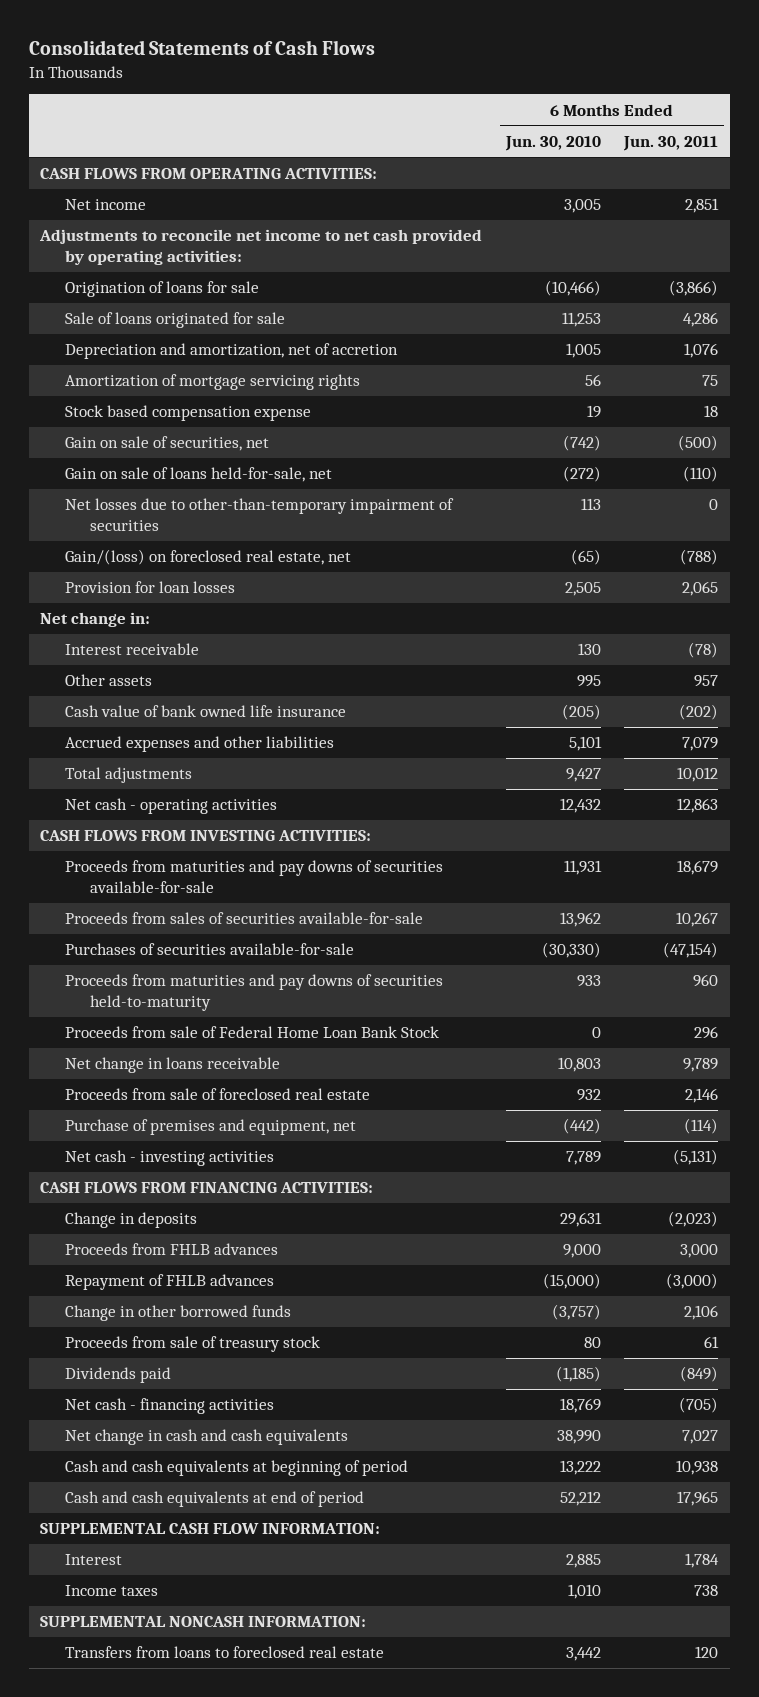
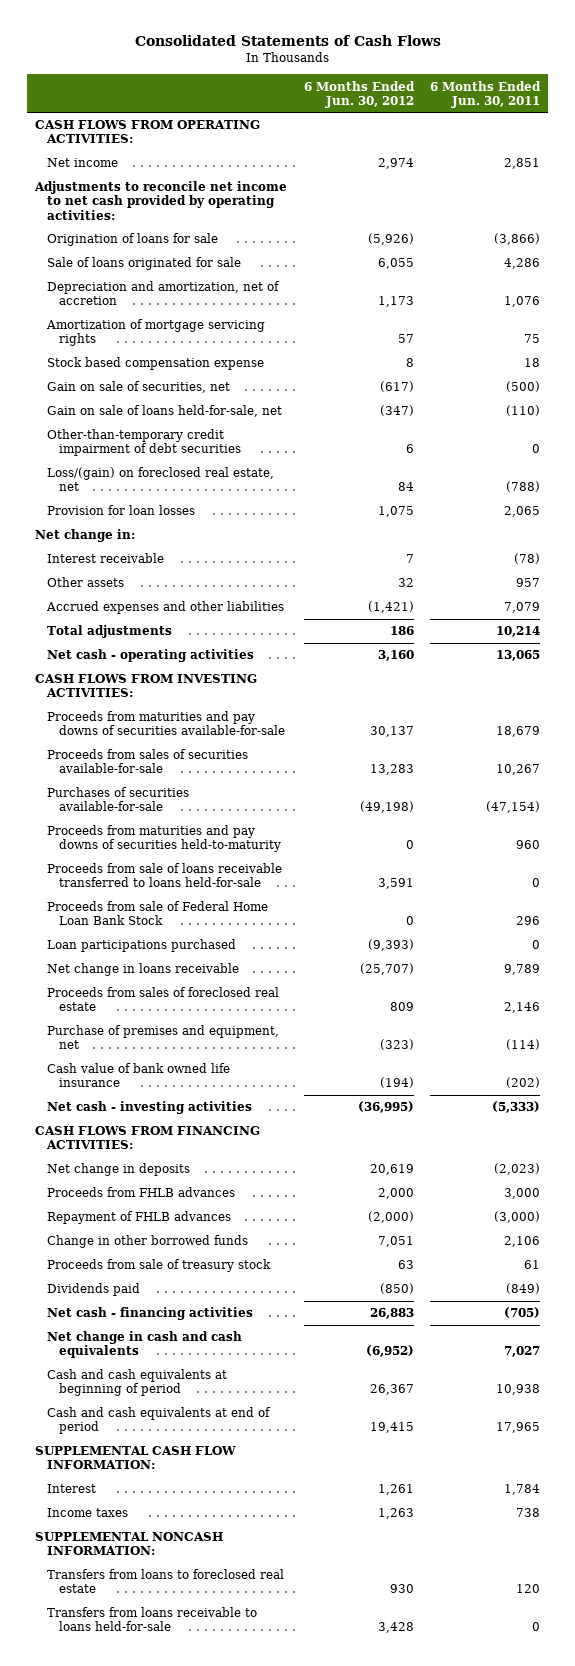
[504,135,601,151] Jun. 30, 2010 -> none
none -> [303,80,415,108] 6 Months Ended Jun. 30, 2012
[65,498,455,532] Net losses due to other-than-temporary impairment of securities -> [47,429,241,457] Other-than-temporary credit impairment of debt securities
[65,549,352,566] Gain/(loss) on foreclosed real estate, net -> [47,467,275,492] Loss/(gain) on foreclosed real estate, net
[677,767,719,783] 10,012 -> [495,626,540,638] 10,214
[677,798,719,814] 12,863 -> [495,650,540,662] 13,065
none -> [47,863,283,888] Proceeds from sale of loans receivable transferred to loans held-for-sale
none -> [47,939,237,953] Loan participations purchased
[65,1088,371,1101] Proceeds from sale of foreclosed real estate -> [47,987,280,1012] Proceeds from sales of foreclosed real estate
[65,705,347,718] Cash value of bank owned life insurance -> [47,1063,231,1088] Cash value of bank owned life insurance
[673,1149,719,1166] (5,131) -> [491,1101,540,1114] (5,333)
[65,1212,198,1229] Change in deposits -> [47,1163,191,1177] Net change in deposits
none -> [47,1607,258,1632] Transfers from loans receivable to loans held-for-sale

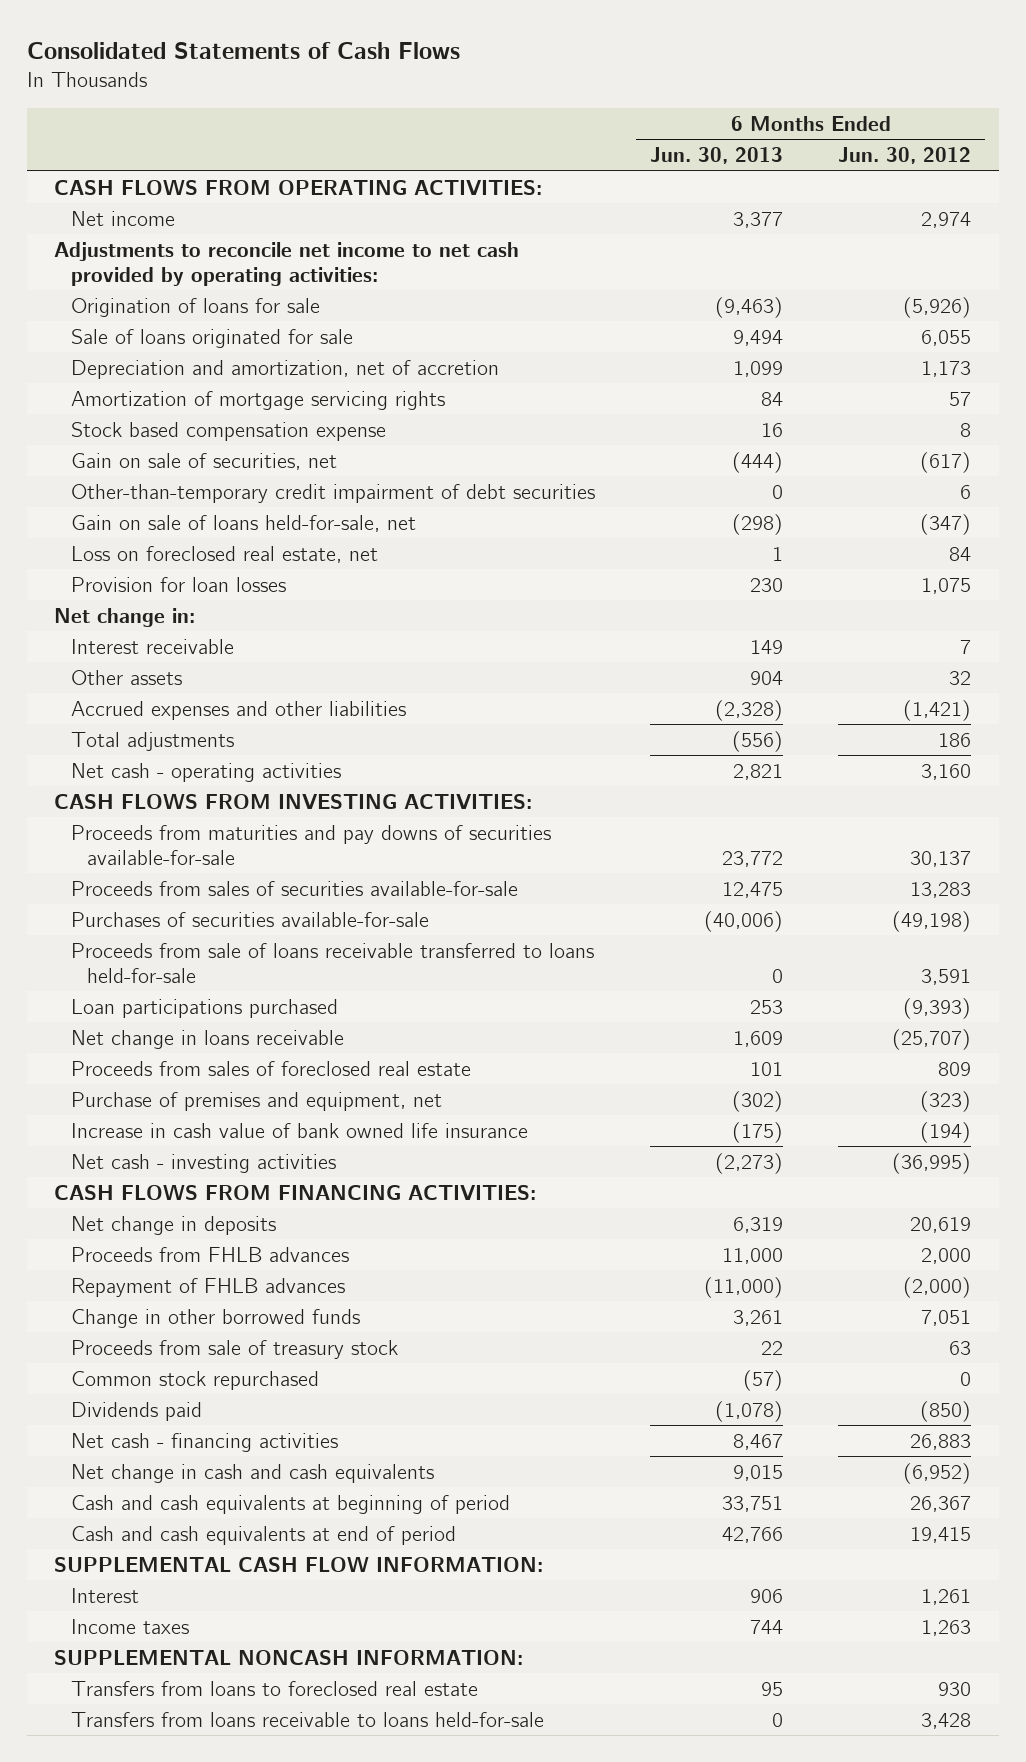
[429,80,541,108] 6 Months Ended Jun. 30, 2011 -> none
none -> [649,147,783,165] Jun. 30, 2013
[47,405,283,418] Gain on sale of loans held-for-sale, net -> [70,514,416,532] Gain on sale of loans held-for-sale, net
[47,467,275,492] Loss/(gain) on foreclosed real estate, net -> [70,545,378,563] Loss on foreclosed real estate, net
[47,825,281,853] Proceeds from maturities and pay downs of securities held-to-maturity -> none
[47,901,269,926] Proceeds from sale of Federal Home Loan Bank Stock -> none
[47,1063,231,1088] Cash value of bank owned life insurance -> [70,1122,528,1138] Increase in cash value of bank owned life insurance
none -> [70,1370,319,1390] Common stock repurchased

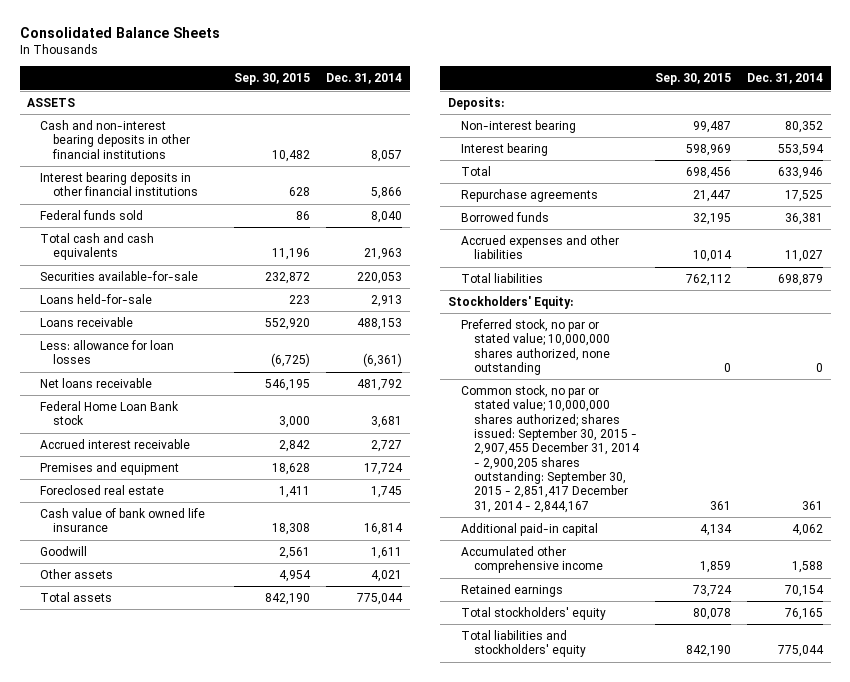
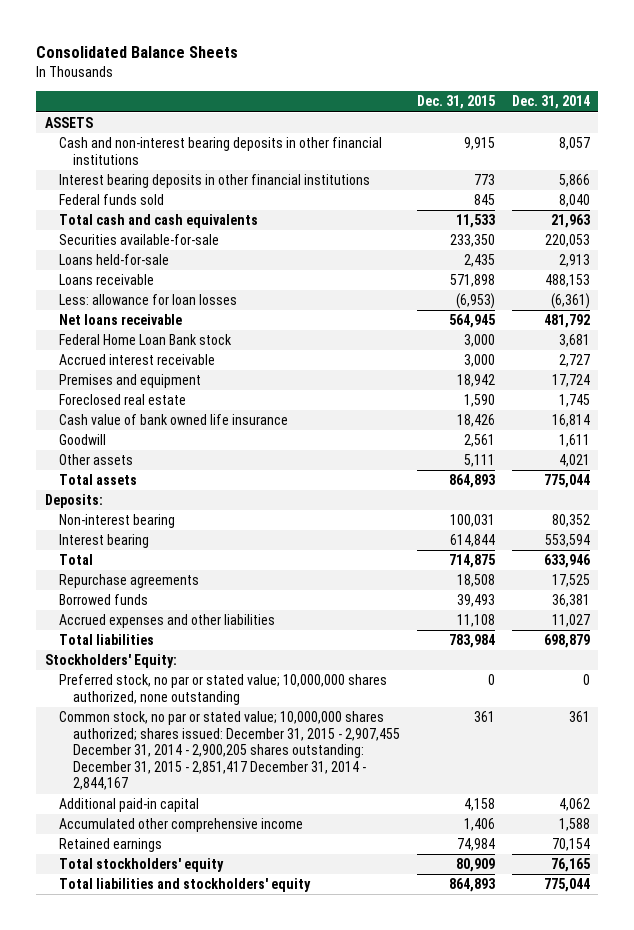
[234,73,311,86] Sep. 30, 2015 -> none
none -> [416,95,495,110] Dec. 31, 2015
[461,384,640,513] Common stock, no par or stated value; 10,000,000 shares authorized; shares issued: September 30, 2015 - 2,907,455 December 31, 2014 - 2,900,205 shares outstanding: September 30, 2015 - 2,851,417 December 31, 2014 - 2,844,167 -> [58,711,400,791] Common stock, no par or stated value; 10,000,000 shares authorized; shares issued: December 31, 2015 - 2,907,455 December 31, 2014 - 2,900,205 shares outstanding: December 31, 2015 - 2,851,417 December 31, 2014 - 2,844,167

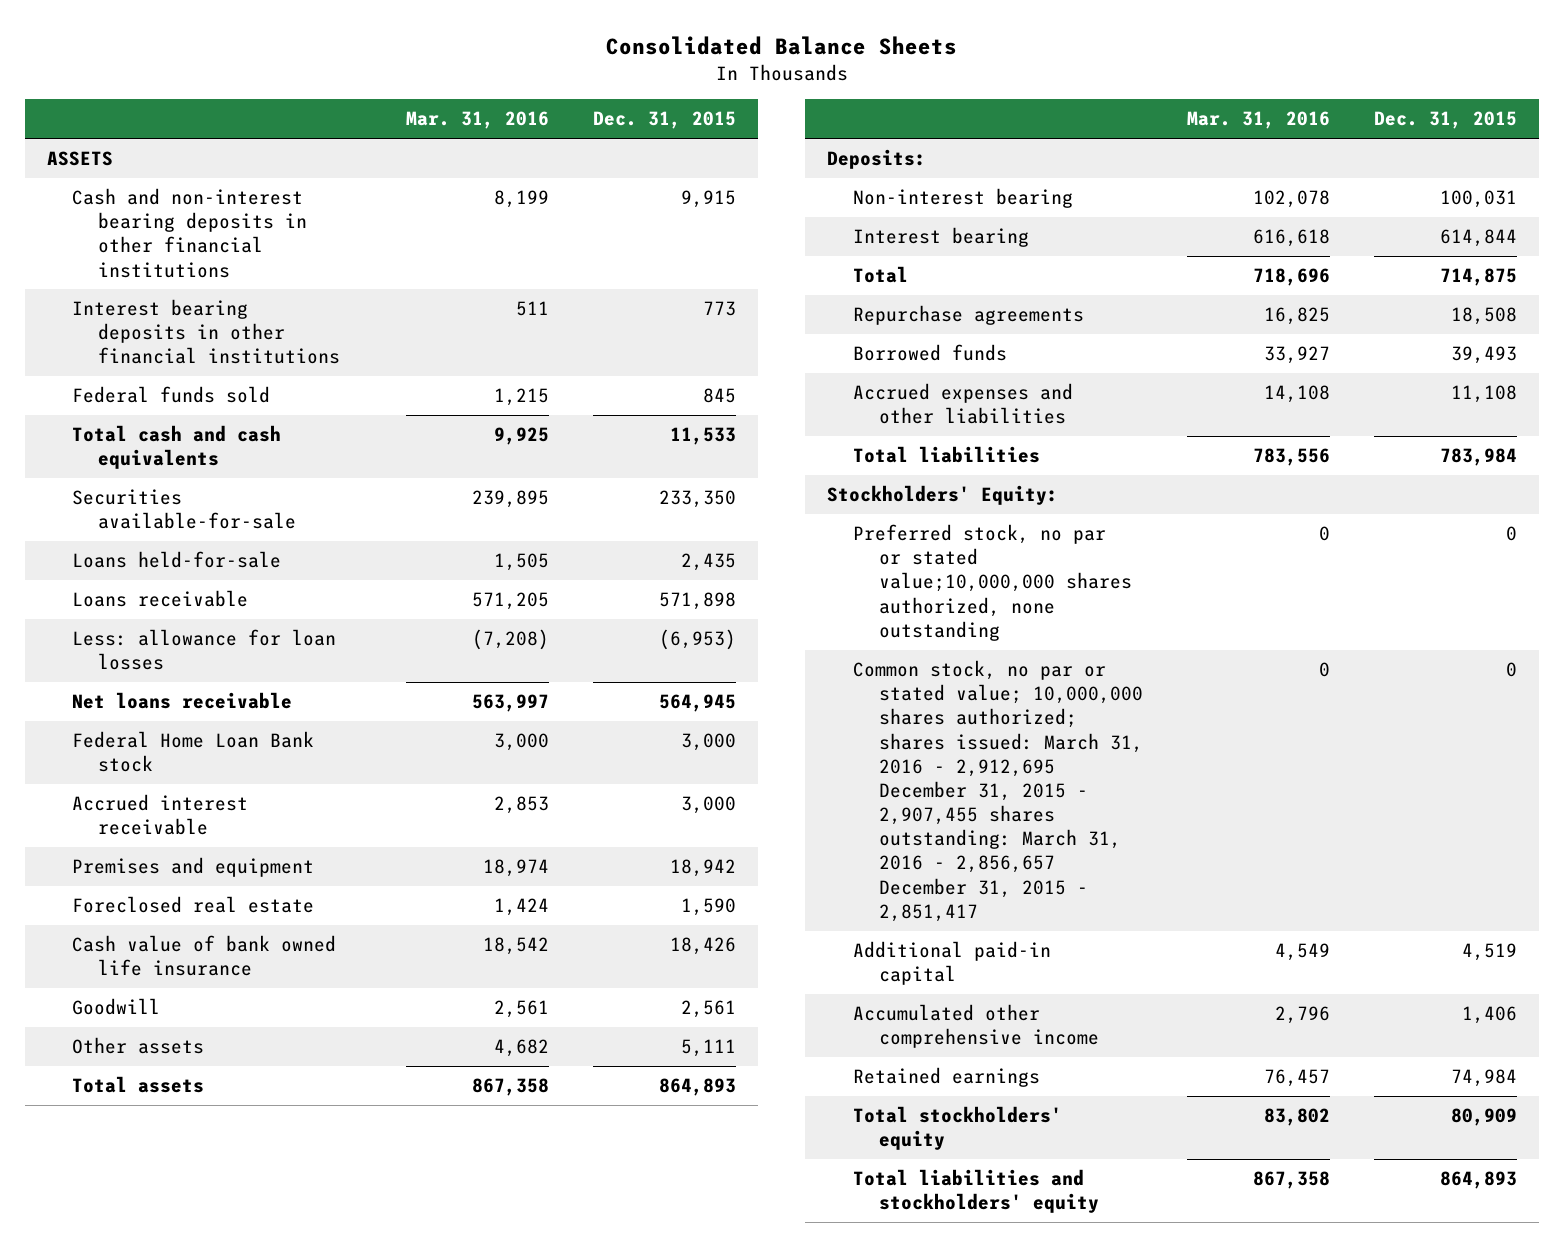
[511,95,590,110] Dec. 31, 2014 -> none
none -> [405,111,549,130] Mar. 31, 2016
[58,674,387,705] Preferred stock, no par or stated value; 10,000,000 shares authorized, none outstanding -> [853,524,1132,641] Preferred stock, no par or stated value;10,000,000 shares authorized, none outstanding
[58,711,400,791] Common stock, no par or stated value; 10,000,000 shares authorized; shares issued: December 31, 2015 - 2,907,455 December 31, 2014 - 2,900,205 shares outstanding: December 31, 2015 - 2,851,417 December 31, 2014 - 2,844,167 -> [853,660,1143,922] Common stock, no par or stated value; 10,000,000 shares authorized; shares issued: March 31, 2016 - 2,912,695 December 31, 2015 - 2,907,455 shares outstanding: March 31, 2016 - 2,856,657 December 31, 2015 - 2,851,417
[473,711,495,723] 361 -> [1505,662,1517,678] 0
[463,798,495,812] 4,158 -> [1461,943,1517,962] 4,519

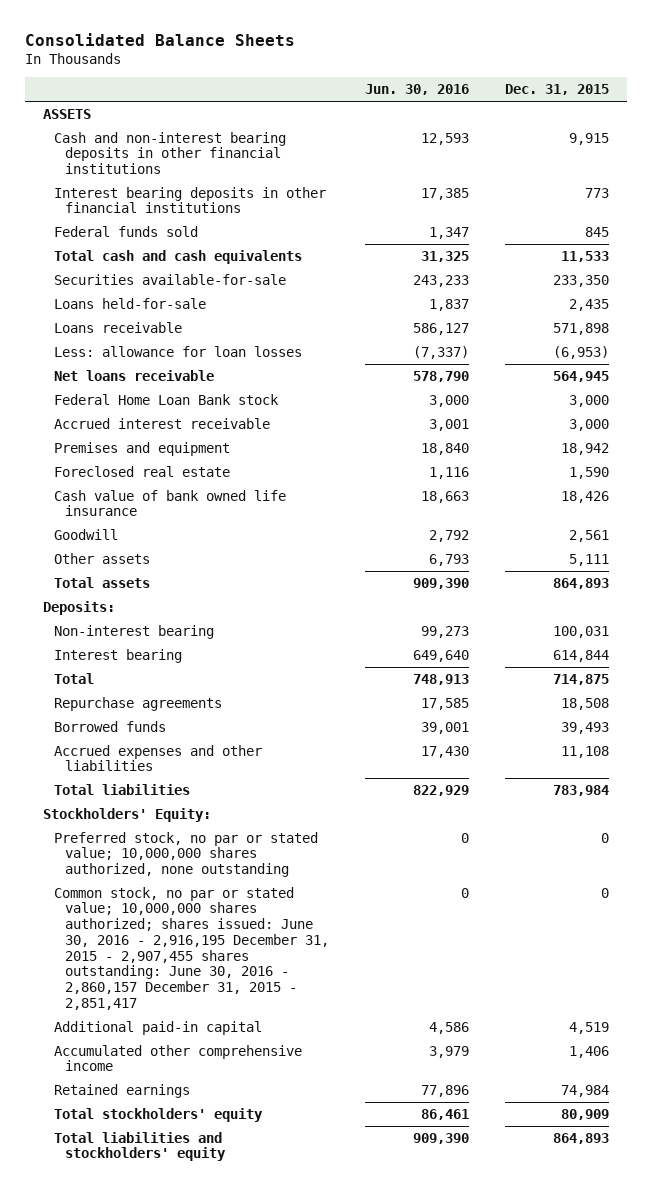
[405,111,549,130] Mar. 31, 2016 -> none
none -> [364,84,469,96] Jun. 30, 2016
[853,524,1132,641] Preferred stock, no par or stated value;10,000,000 shares authorized, none outstanding -> [53,831,318,878] Preferred stock, no par or stated value; 10,000,000 shares authorized, none outstanding
[853,660,1143,922] Common stock, no par or stated value; 10,000,000 shares authorized; shares issued: March 31, 2016 - 2,912,695 December 31, 2015 - 2,907,455 shares outstanding: March 31, 2016 - 2,856,657 December 31, 2015 - 2,851,417 -> [53,886,329,1010] Common stock, no par or stated value; 10,000,000 shares authorized; shares issued: June 30, 2016 - 2,916,195 December 31, 2015 - 2,907,455 shares outstanding: June 30, 2016 - 2,860,157 December 31, 2015 - 2,851,417

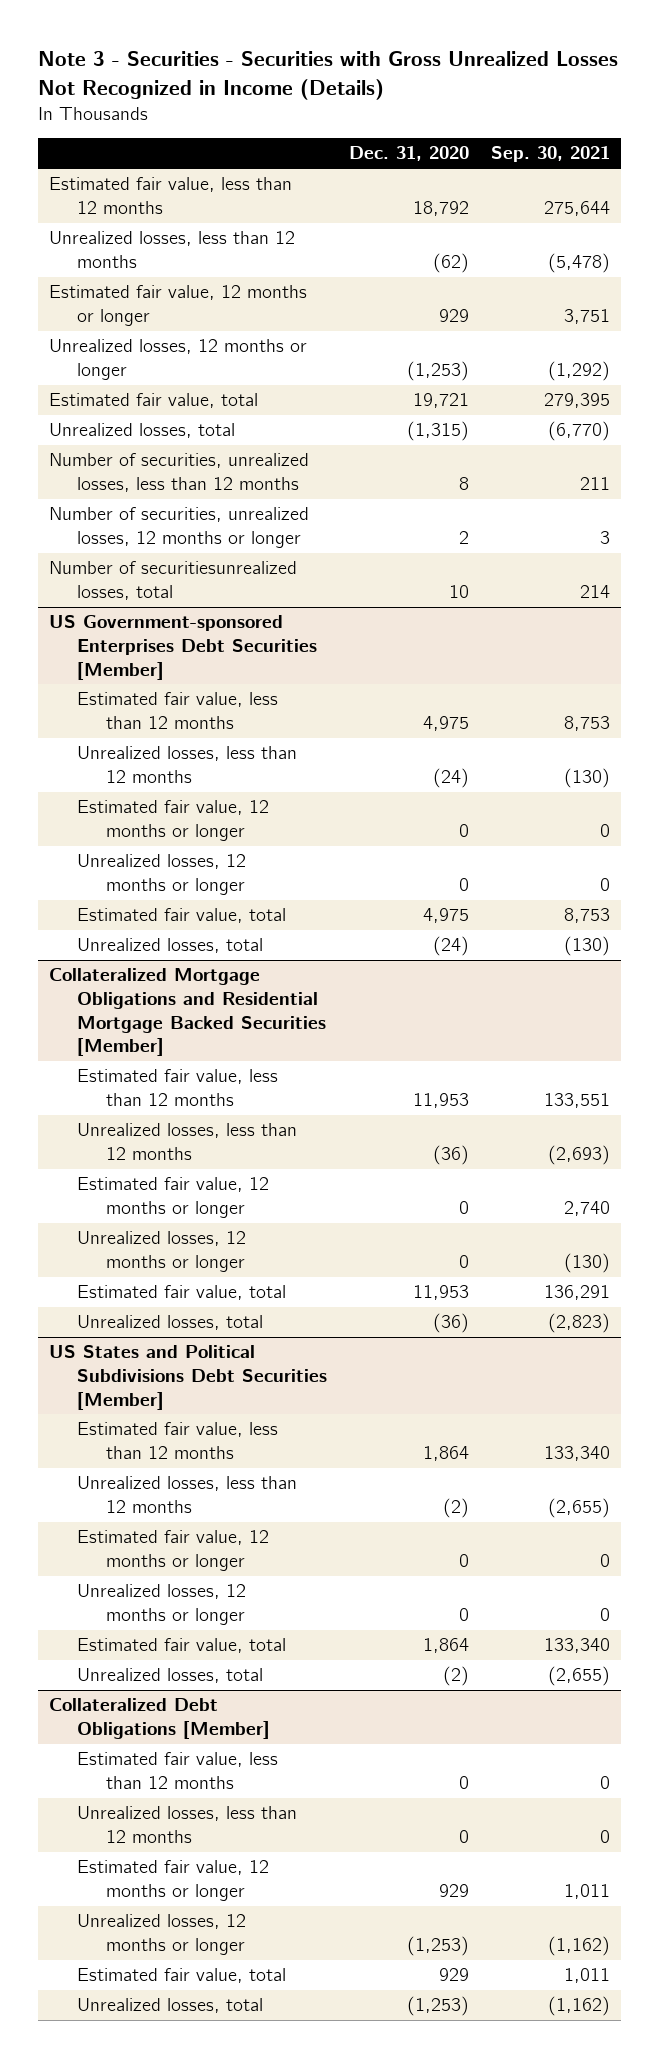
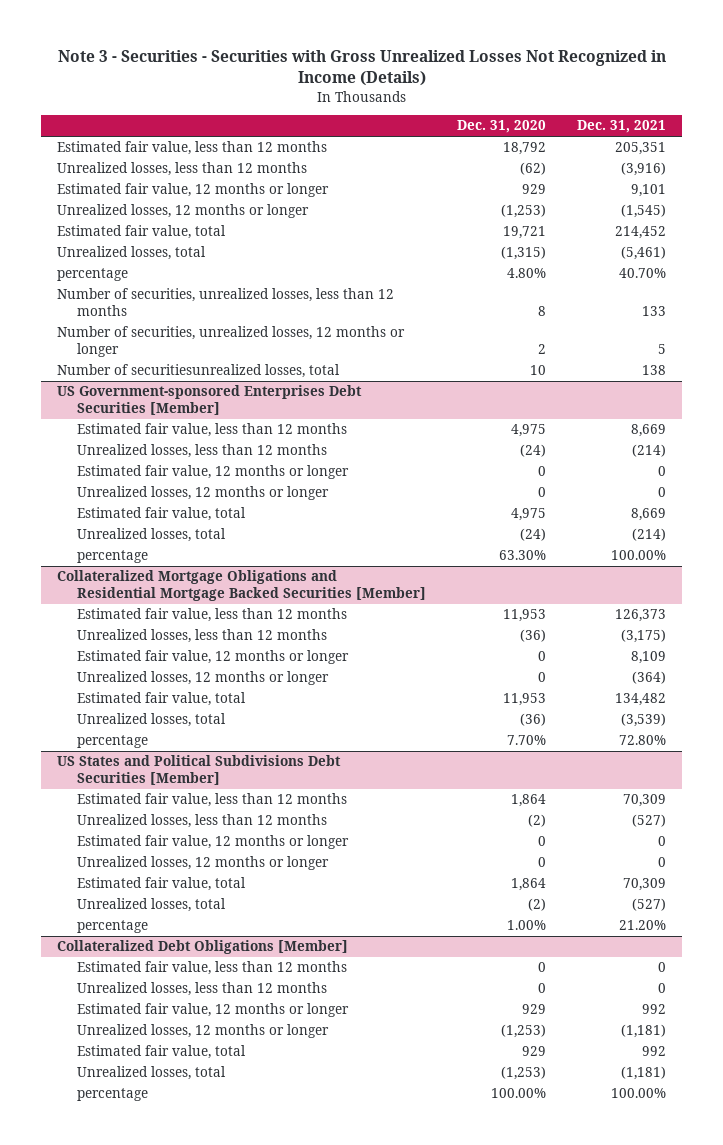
[491,146,611,163] Sep. 30, 2021 -> none
none -> [577,120,667,134] Dec. 31, 2021
none -> [56,268,128,282] percentage
none -> [77,550,149,564] percentage
none -> [77,735,149,749] percentage
none -> [77,920,149,934] percentage
none -> [77,1088,149,1102] percentage

